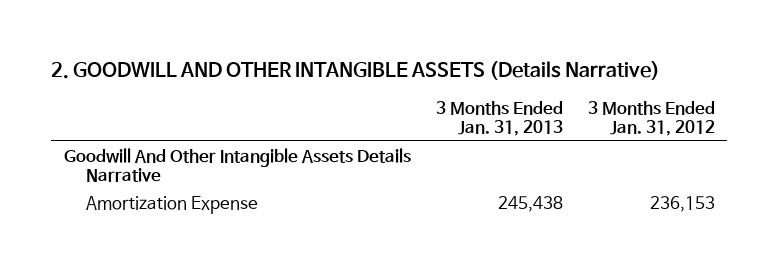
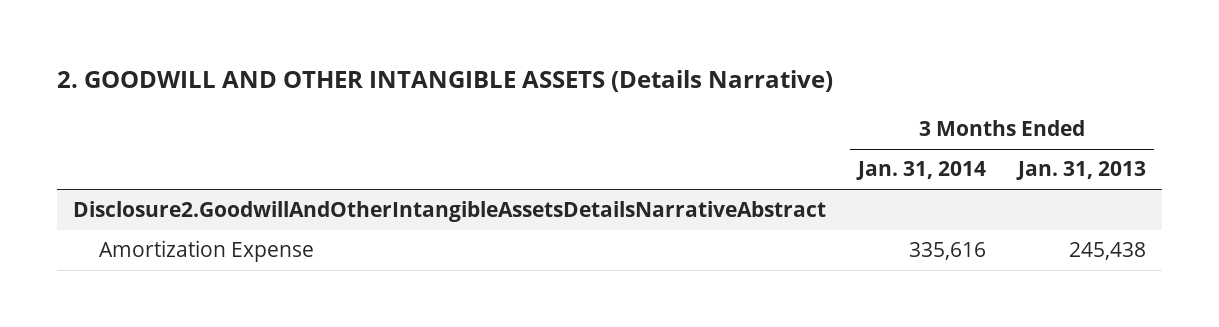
[587,100,715,137] 3 Months Ended Jan. 31, 2012 -> none
none -> [855,161,986,181] Jan. 31, 2014
[63,147,411,183] Goodwill And Other Intangible Assets Details Narrative -> [72,201,826,223] Disclosure2.GoodwillAndOtherIntangibleAssetsDetailsNarrativeAbstract

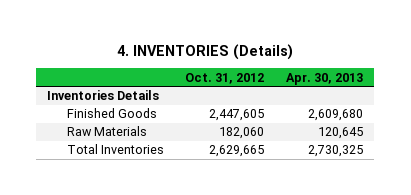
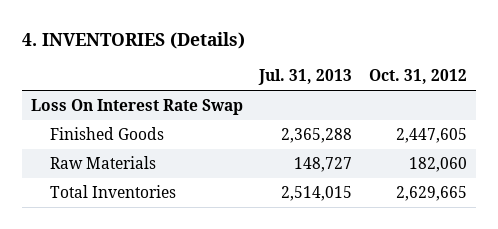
[286,72,364,85] Apr. 30, 2013 -> none
none -> [258,69,353,86] Jul. 31, 2013
[47,90,160,101] Inventories Details -> [30,98,243,115] Loss On Interest Rate Swap

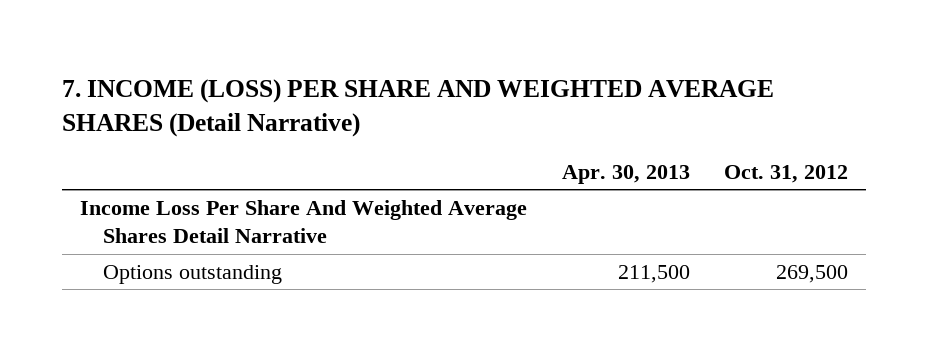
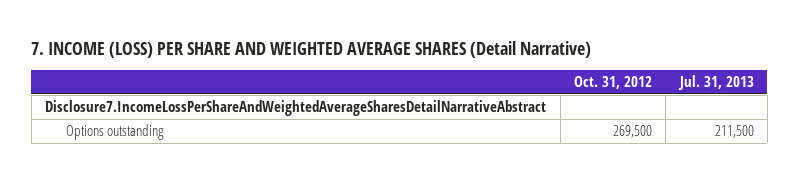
[561,164,690,184] Apr. 30, 2013 -> none
none -> [677,75,754,91] Jul. 31, 2013
[79,199,527,244] Income Loss Per Share And Weighted Average Shares Detail Narrative -> [45,100,547,117] Disclosure7.IncomeLossPerShareAndWeightedAverageSharesDetailNarrativeAbstract

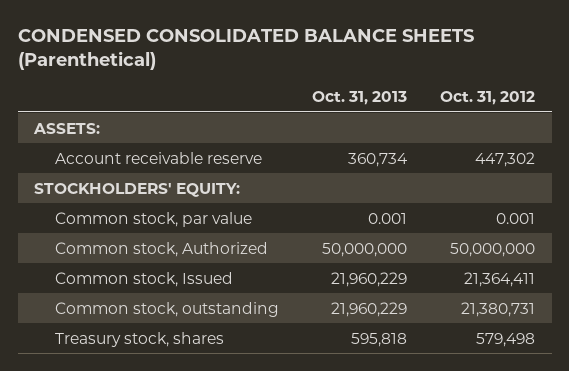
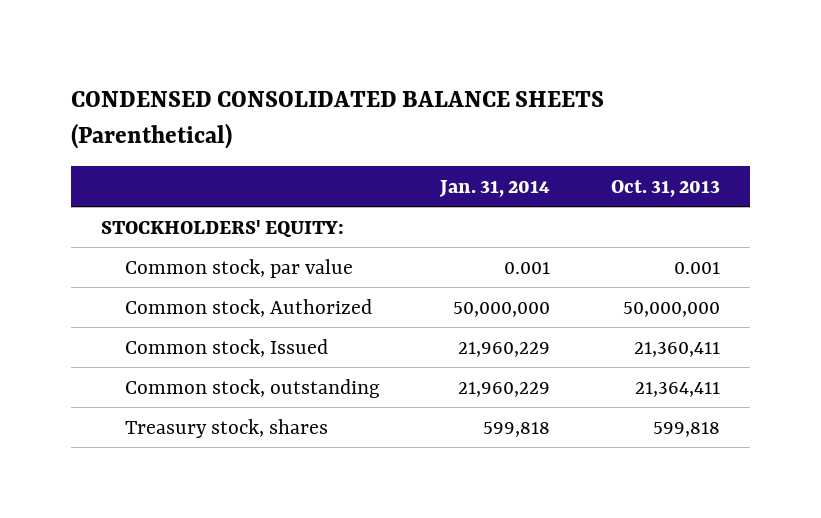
[440,91,536,106] Oct. 31, 2012 -> none
none -> [439,179,551,197] Jan. 31, 2014
[33,122,101,134] ASSETS: -> none
[55,151,263,164] Account receivable reserve -> none
[331,271,408,287] 21,960,229 -> [633,341,720,357] 21,360,411
[331,301,408,317] 21,960,229 -> [634,381,720,397] 21,364,411
[351,332,408,347] 595,818 -> [652,421,720,437] 599,818

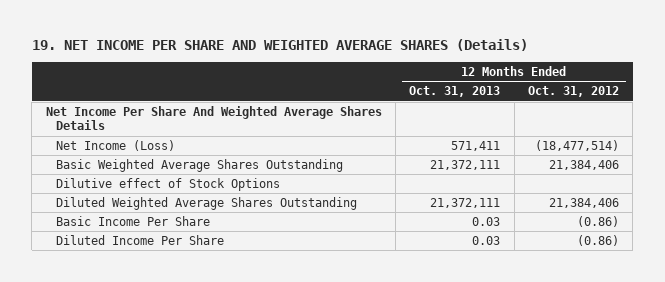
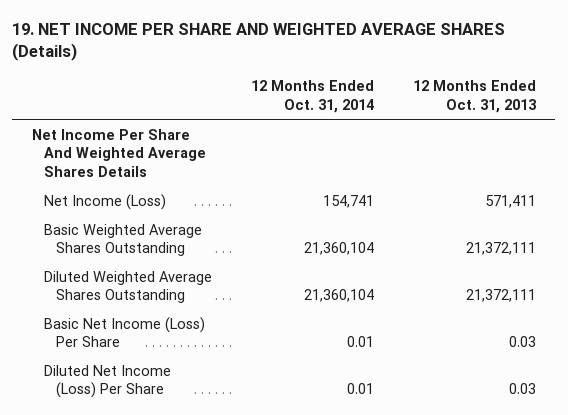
[528,86,620,98] Oct. 31, 2012 -> none
none -> [251,80,375,113] 12 Months Ended Oct. 31, 2014
[56,177,281,191] Dilutive effect of Stock Options -> none
[56,215,211,226] Basic Income Per Share -> [44,316,206,348] Basic Net Income (Loss) Per Share
[56,234,225,245] Diluted Income Per Share -> [44,364,172,399] Diluted Net Income (Loss) Per Share

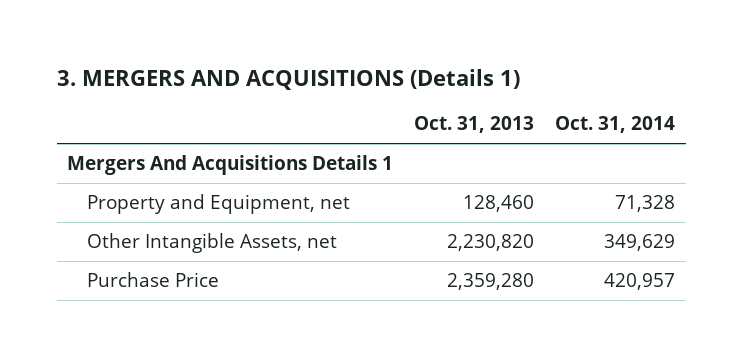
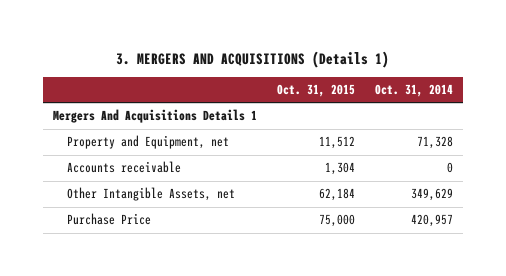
[414,116,535,134] Oct. 31, 2013 -> none
none -> [277,84,356,98] Oct. 31, 2015
none -> [67,161,182,174] Accounts receivable

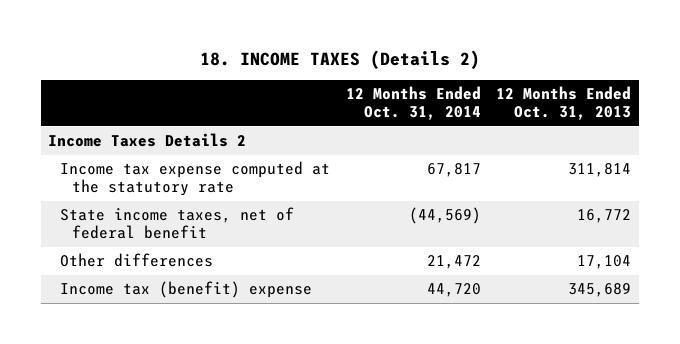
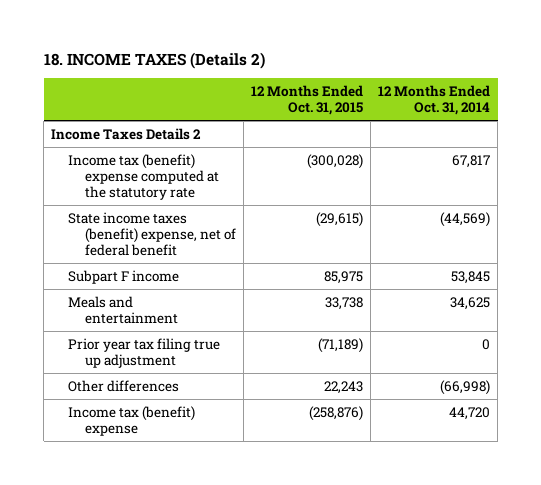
[496,86,632,121] 12 Months Ended Oct. 31, 2013 -> none
none -> [251,85,364,116] 12 Months Ended Oct. 31, 2015
[60,161,331,197] Income tax expense computed at the statutory rate -> [68,154,220,200] Income tax (benefit) expense computed at the statutory rate
[60,207,295,240] State income taxes, net of federal benefit -> [68,212,237,256] State income taxes (benefit) expense, net of federal benefit
none -> [68,270,180,285] Subpart F income
none -> [68,296,179,324] Meals and entertainment
none -> [68,338,221,368] Prior year tax filing true up adjustment
[426,255,481,270] 21,472 -> [440,380,491,396] (66,998)

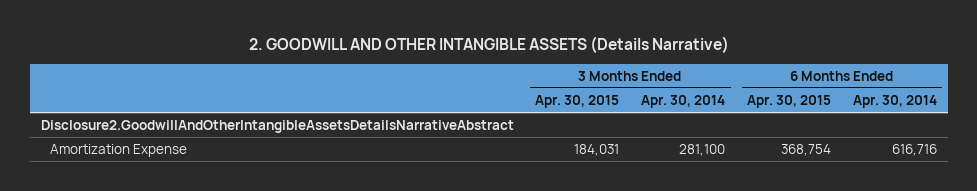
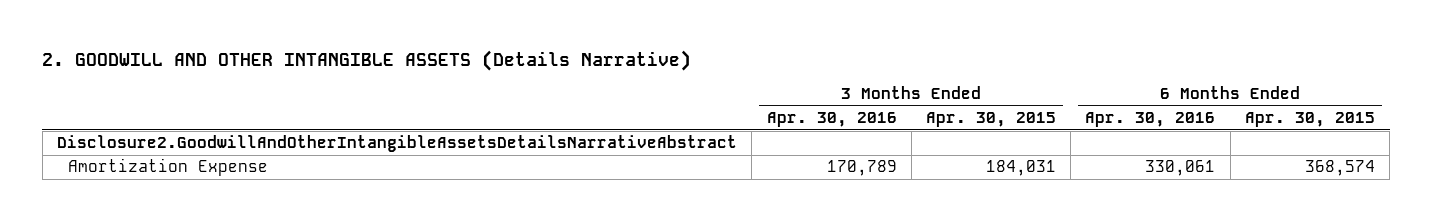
[641,95,726,109] Apr. 30, 2014 -> none
[852,95,937,109] Apr. 30, 2014 -> none
none -> [766,111,897,127] Apr. 30, 2016
none -> [1085,111,1216,127] Apr. 30, 2016
[780,144,831,157] 368,754 -> [1304,160,1375,177] 368,574

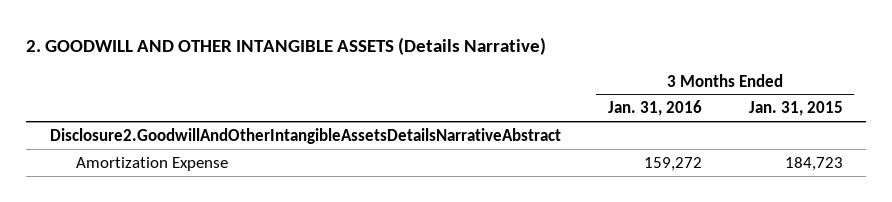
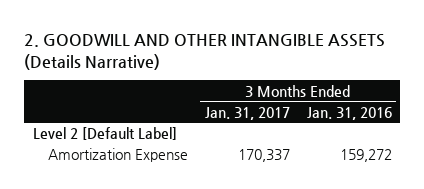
[748,101,843,117] Jan. 31, 2015 -> none
none -> [204,106,290,120] Jan. 31, 2017
[49,127,561,144] Disclosure2.GoodwillAndOtherIntangibleAssetsDetailsNarrativeAbstract -> [32,127,177,141] Level 2 [Default Label]

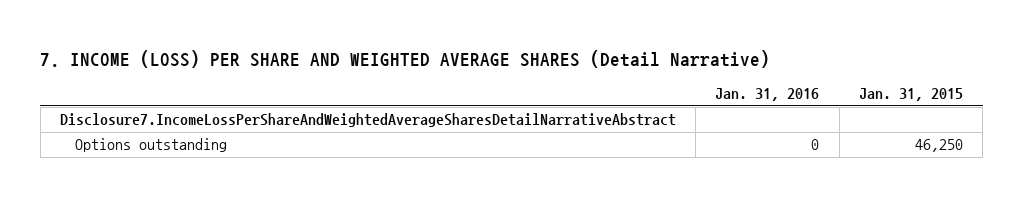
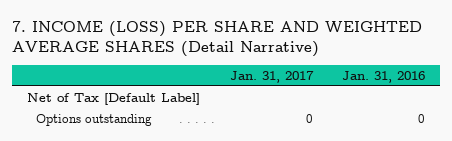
[858,88,963,102] Jan. 31, 2015 -> none
none -> [229,70,314,83] Jan. 31, 2017
[59,113,676,128] Disclosure7.IncomeLossPerShareAndWeightedAverageSharesDetailNarrativeAbstract -> [26,92,200,105] Net of Tax [Default Label]

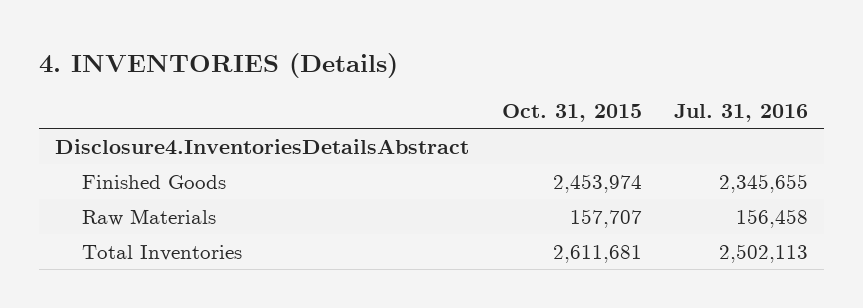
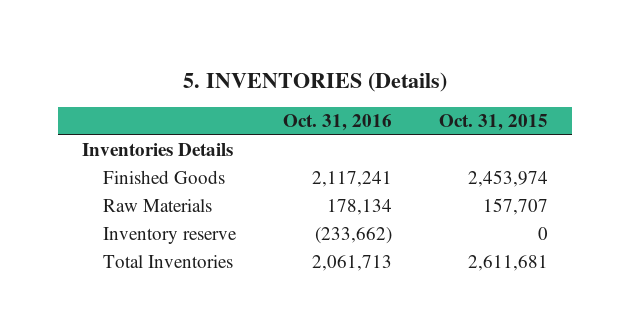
[39,53,399,79] 4. INVENTORIES (Details) -> [183,71,448,92] 5. INVENTORIES (Details)
[673,103,808,122] Jul. 31, 2016 -> none
none -> [283,114,393,132] Oct. 31, 2016
[55,138,470,155] Disclosure4.InventoriesDetailsAbstract -> none
none -> [81,143,233,157] Inventories Details
none -> [102,227,237,245] Inventory reserve

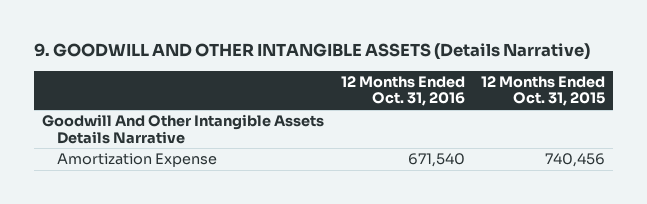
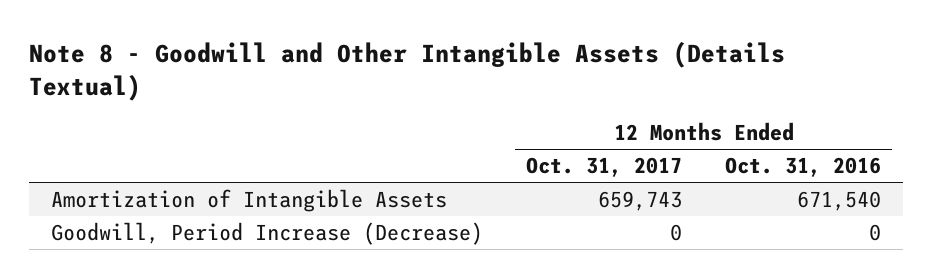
[34,43,591,61] 9. GOODWILL AND OTHER INTANGIBLE ASSETS (Details Narrative) -> [28,40,785,101] Note 8 - Goodwill and Other Intangible Assets (Details Textual)
[481,75,606,107] 12 Months Ended Oct. 31, 2015 -> none
none -> [525,157,682,178] Oct. 31, 2017
[42,114,325,144] Goodwill And Other Intangible Assets Details Narrative -> none
[56,153,217,168] Amortization Expense -> [50,189,447,213] Amortization of Intangible Assets
none -> [50,222,483,246] Goodwill, Period Increase (Decrease)

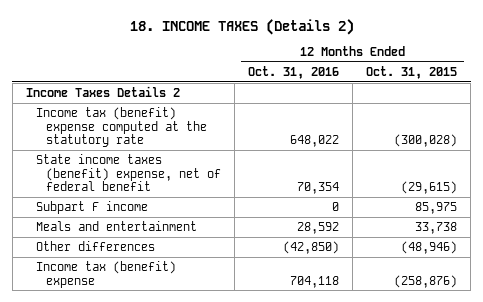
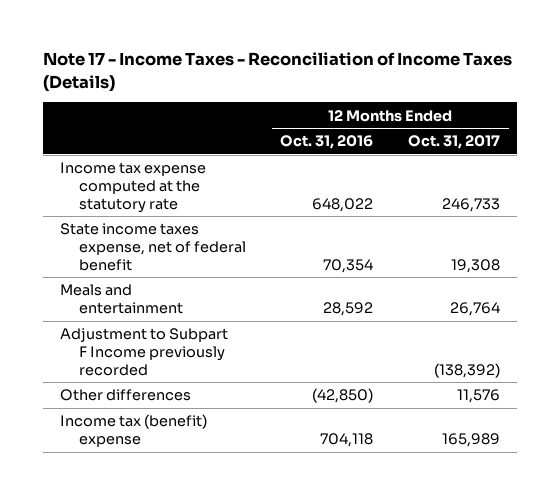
[129,18,354,35] 18. INCOME TAXES (Details 2) -> [43,52,513,92] Note 17 - Income Taxes - Reconciliation of Income Taxes (Details)
[366,65,458,79] Oct. 31, 2015 -> none
none -> [408,135,501,150] Oct. 31, 2017
[25,85,180,97] Income Taxes Details 2 -> none
[35,200,148,214] Subpart F income -> none
[35,106,207,148] Income tax (benefit) expense computed at the statutory rate -> [60,162,207,213] Income tax expense computed at the statutory rate
[35,153,221,192] State income taxes (benefit) expense, net of federal benefit -> [60,223,246,271] State income taxes expense, net of federal benefit
none -> [60,328,229,376] Adjustment to Subpart F Income previously recorded

